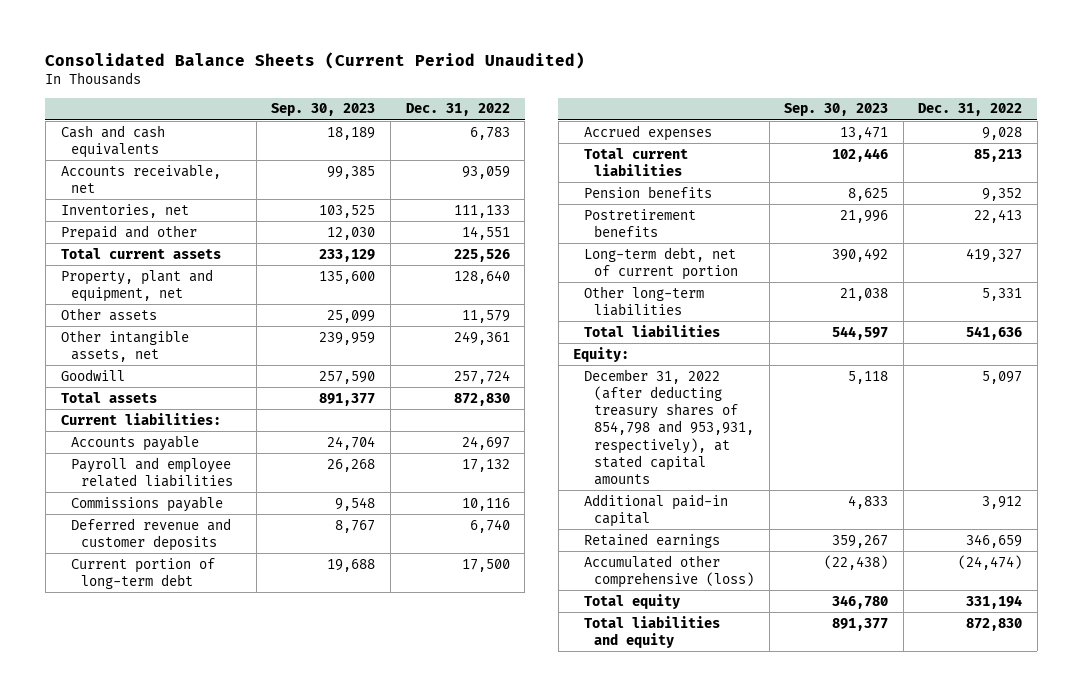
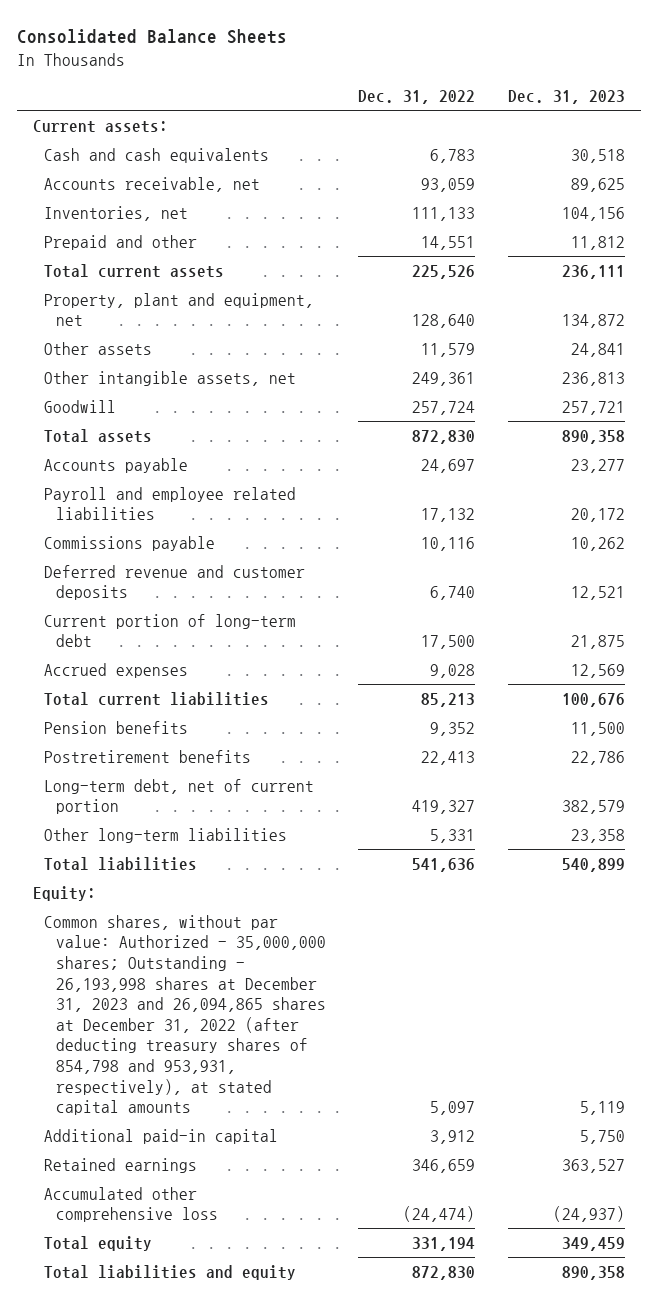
[45,52,586,70] Consolidated Balance Sheets (Current Period Unaudited) -> [16,29,287,45] Consolidated Balance Sheets
[271,103,376,117] Sep. 30, 2023 -> none
none -> [507,90,625,105] Dec. 31, 2023
none -> [32,119,168,133] Current assets:
[60,412,221,425] Current liabilities: -> none
[583,368,754,486] December 31, 2022 (after deducting treasury shares of 854,798 and 953,931, respectively), at stated capital amounts -> [44,914,327,1116] Common shares, without par value: Authorized - 35,000,000 shares; Outstanding - 26,193,998 shares at December 31, 2023 and 26,094,865 shares at December 31, 2022 (after deducting treasury shares of 854,798 and 953,931, respectively), at stated capital amounts
[583,554,754,588] Accumulated other comprehensive (loss) -> [44,1186,219,1223] Accumulated other comprehensive loss

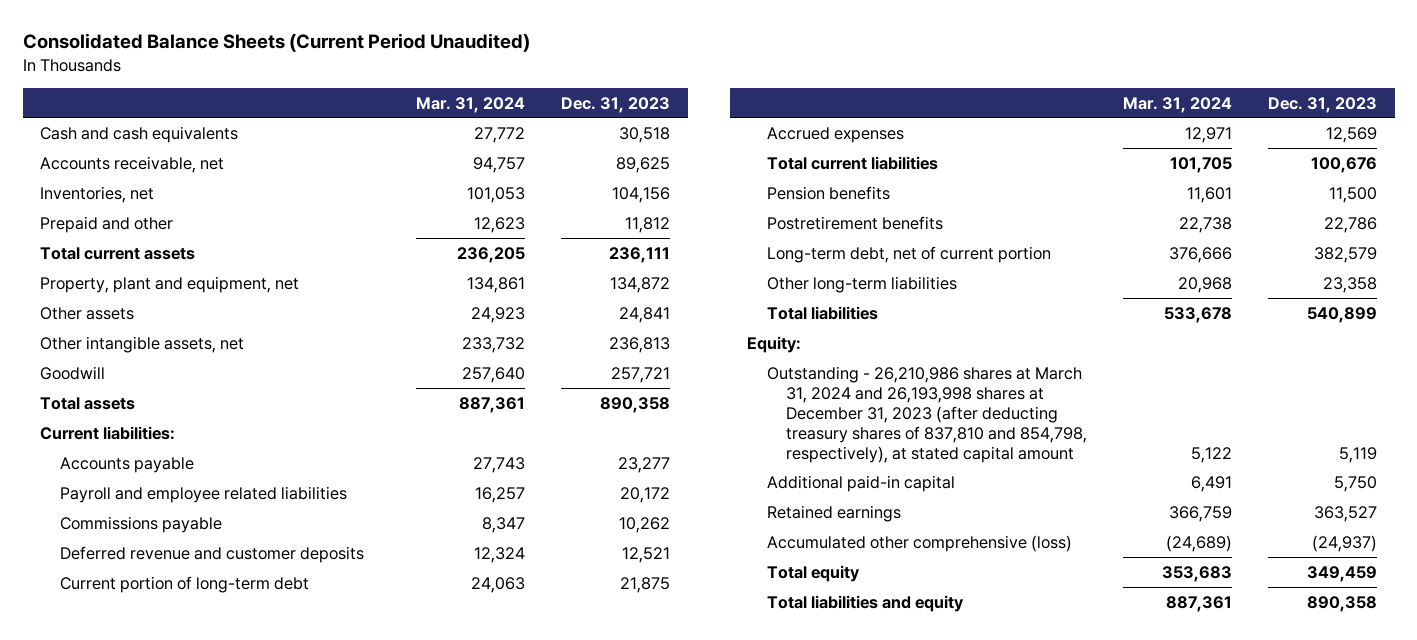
[16,29,287,45] Consolidated Balance Sheets -> [22,33,530,53] Consolidated Balance Sheets (Current Period Unaudited)
[358,90,476,105] Dec. 31, 2022 -> none
none -> [416,96,526,113] Mar. 31, 2024
[32,119,168,133] Current assets: -> none
none -> [40,425,176,440] Current liabilities:
[44,914,327,1116] Common shares, without par value: Authorized - 35,000,000 shares; Outstanding - 26,193,998 shares at December 31, 2023 and 26,094,865 shares at December 31, 2022 (after deducting treasury shares of 854,798 and 953,931, respectively), at stated capital amounts -> [766,365,1088,463] Outstanding - 26,210,986 shares at March 31, 2024 and 26,193,998 shares at December 31, 2023 (after deducting treasury shares of 837,810 and 854,798, respectively), at stated capital amount
[44,1186,219,1223] Accumulated other comprehensive loss -> [766,534,1072,552] Accumulated other comprehensive (loss)

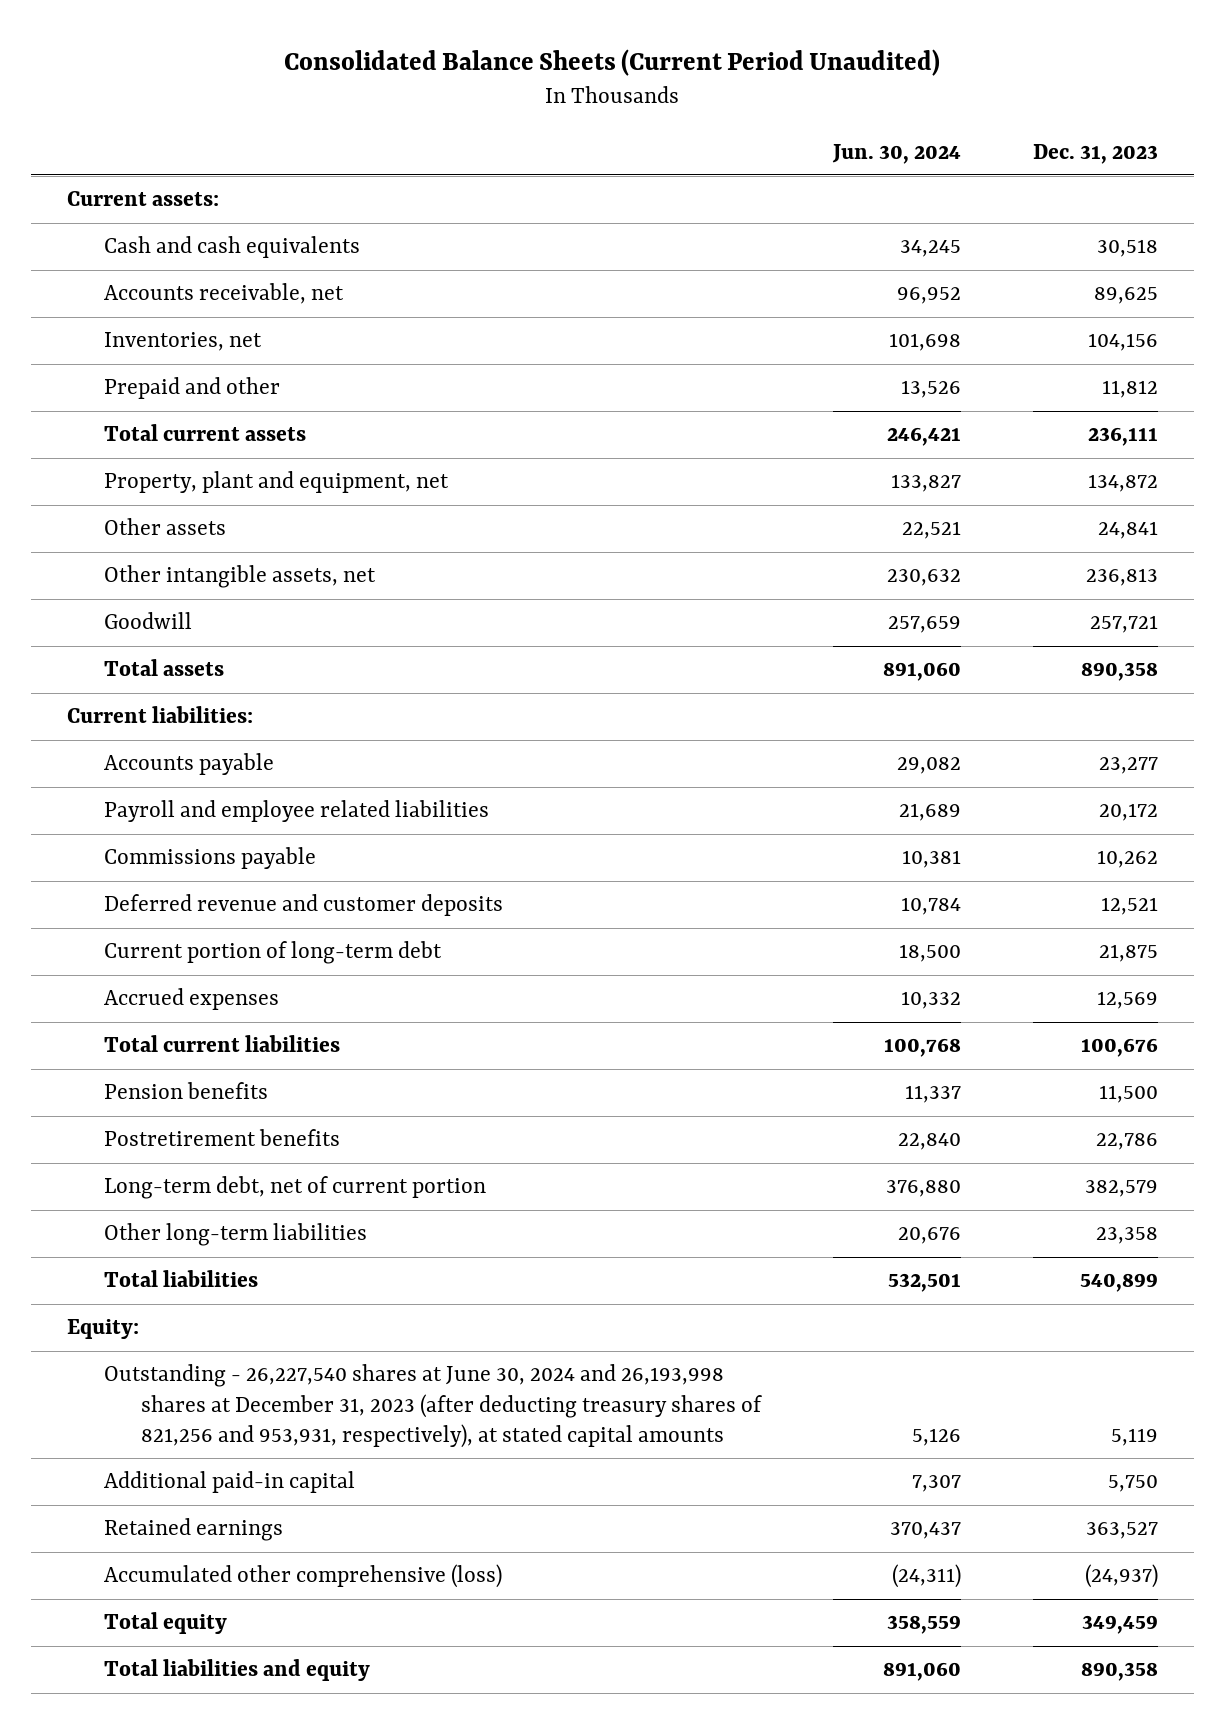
[416,96,526,113] Mar. 31, 2024 -> none
none -> [831,143,961,164] Jun. 30, 2024
none -> [66,191,219,207] Current assets:
[766,365,1088,463] Outstanding - 26,210,986 shares at March 31, 2024 and 26,193,998 shares at December 31, 2023 (after deducting treasury shares of 837,810 and 854,798, respectively), at stated capital amount -> [103,1364,762,1448] Outstanding - 26,227,540 shares at June 30, 2024 and 26,193,998 shares at December 31, 2023 (after deducting treasury shares of 821,256 and 953,931, respectively), at stated capital amounts

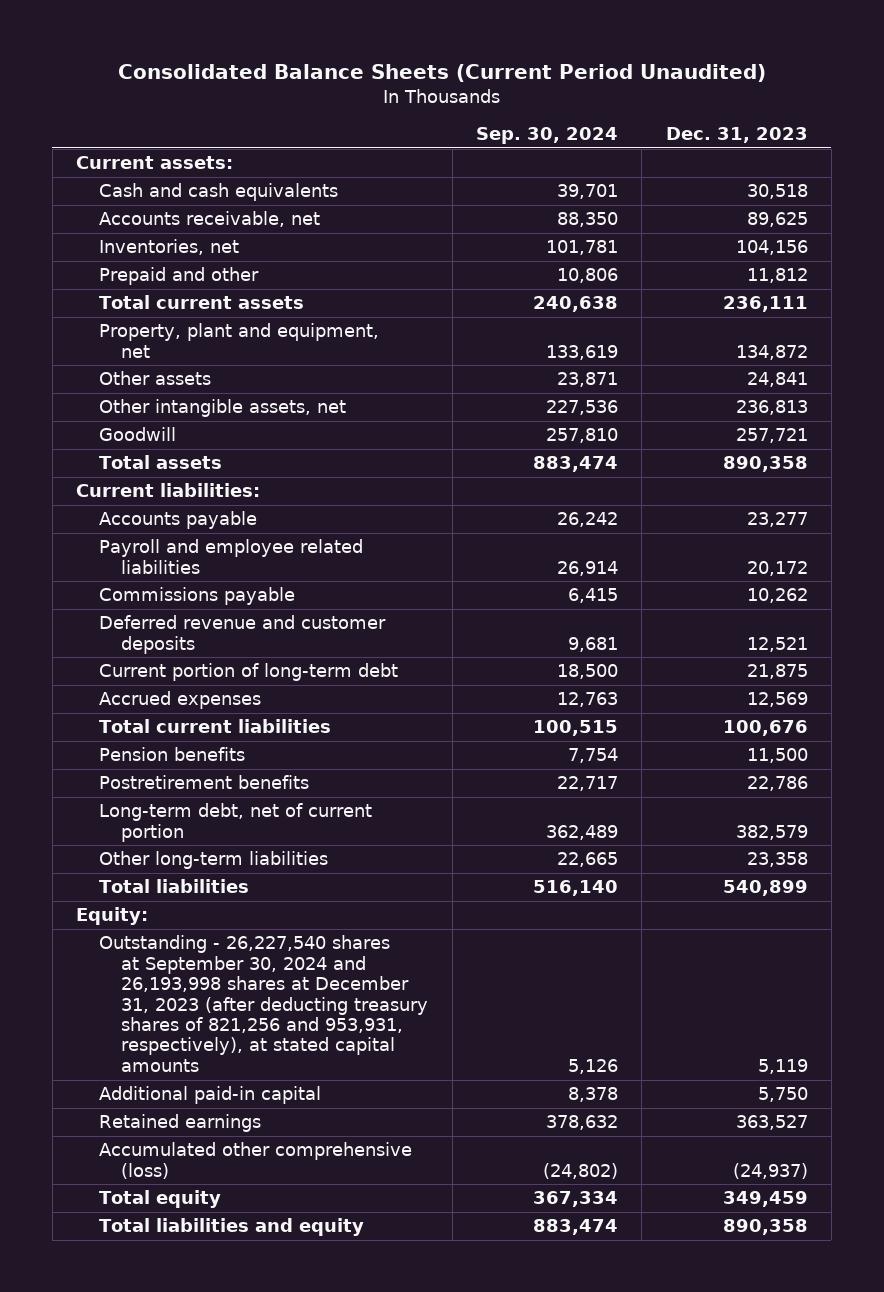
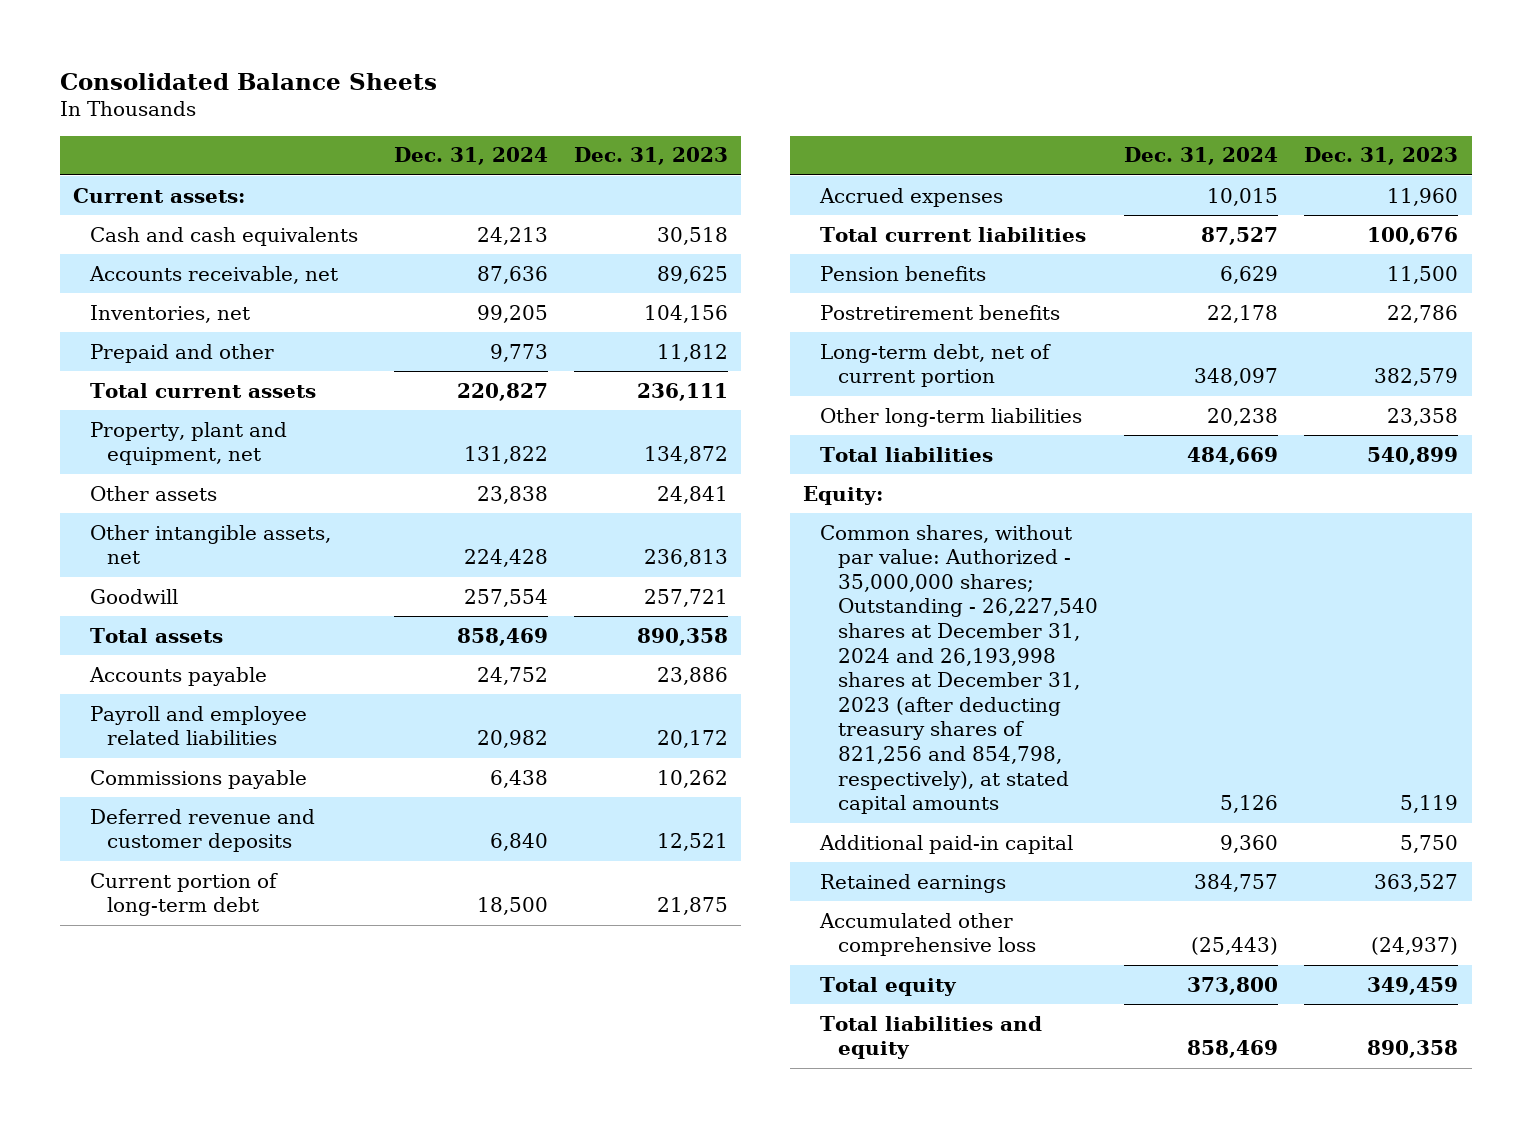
[117,64,766,83] Consolidated Balance Sheets (Current Period Unaudited) -> [59,72,437,90] Consolidated Balance Sheets
[475,127,618,145] Sep. 30, 2024 -> none
none -> [393,147,548,166] Dec. 31, 2024
[76,483,261,498] Current liabilities: -> none
[746,512,808,528] 23,277 -> [657,666,729,685] 23,886
[746,692,808,708] 12,569 -> [1387,187,1459,206] 11,960
[98,935,429,1072] Outstanding - 26,227,540 shares at September 30, 2024 and 26,193,998 shares at December 31, 2023 (after deducting treasury shares of 821,256 and 953,931, respectively), at stated capital amounts -> [820,524,1098,815] Common shares, without par value: Authorized - 35,000,000 shares; Outstanding - 26,227,540 shares at December 31, 2024 and 26,193,998 shares at December 31, 2023 (after deducting treasury shares of 821,256 and 854,798, respectively), at stated capital amounts
[98,1142,412,1179] Accumulated other comprehensive (loss) -> [819,912,1036,957] Accumulated other comprehensive loss

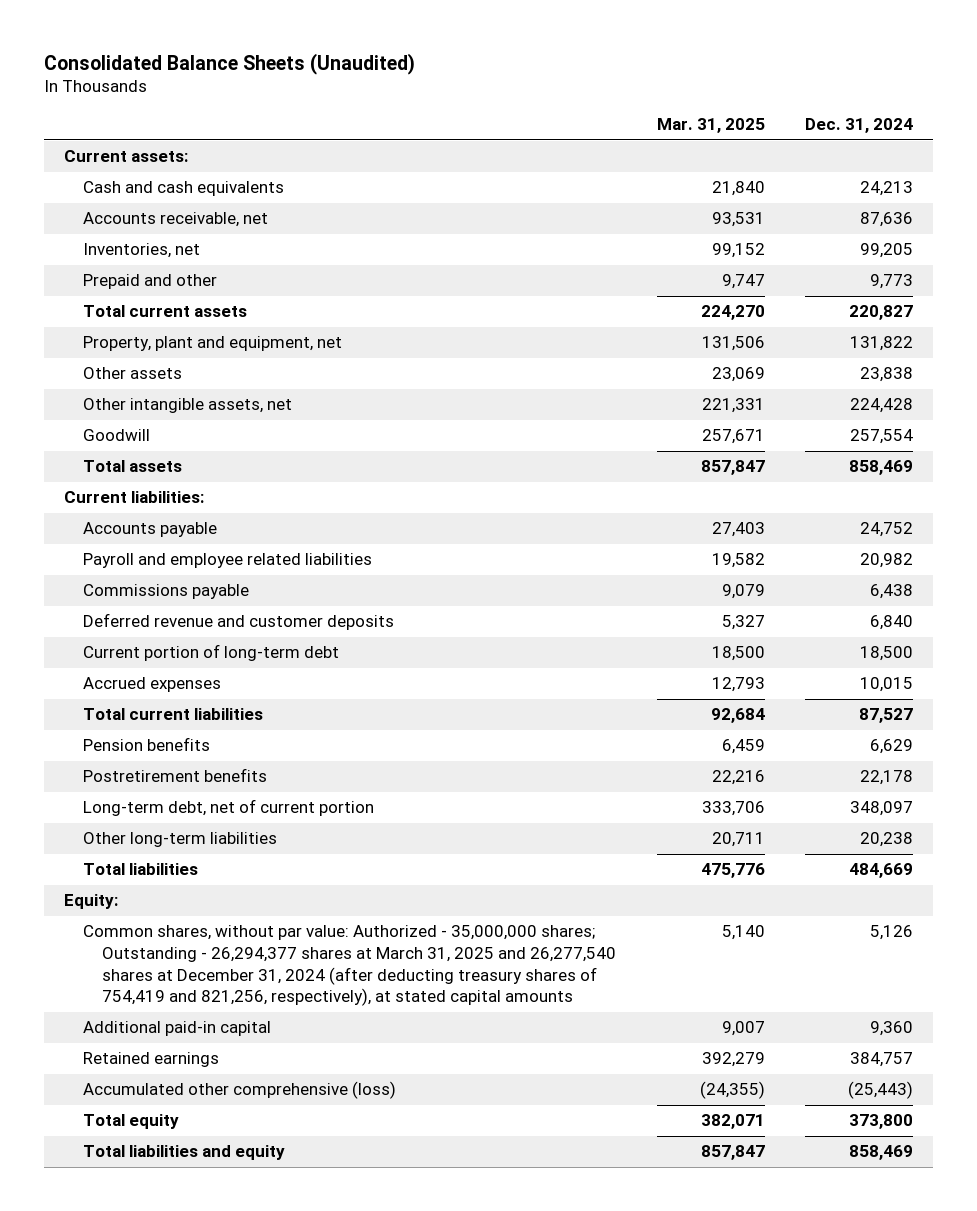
[59,72,437,90] Consolidated Balance Sheets -> [43,52,415,75] Consolidated Balance Sheets (Unaudited)
[574,147,729,166] Dec. 31, 2023 -> none
none -> [656,118,765,134] Mar. 31, 2025
none -> [63,491,204,504] Current liabilities:
[820,524,1098,815] Common shares, without par value: Authorized - 35,000,000 shares; Outstanding - 26,227,540 shares at December 31, 2024 and 26,193,998 shares at December 31, 2023 (after deducting treasury shares of 821,256 and 854,798, respectively), at stated capital amounts -> [83,925,617,1007] Common shares, without par value: Authorized - 35,000,000 shares; Outstanding - 26,294,377 shares at March 31, 2025 and 26,277,540 shares at December 31, 2024 (after deducting treasury shares of 754,419 and 821,256, respectively), at stated capital amounts
[819,912,1036,957] Accumulated other comprehensive loss -> [83,1081,397,1100] Accumulated other comprehensive (loss)

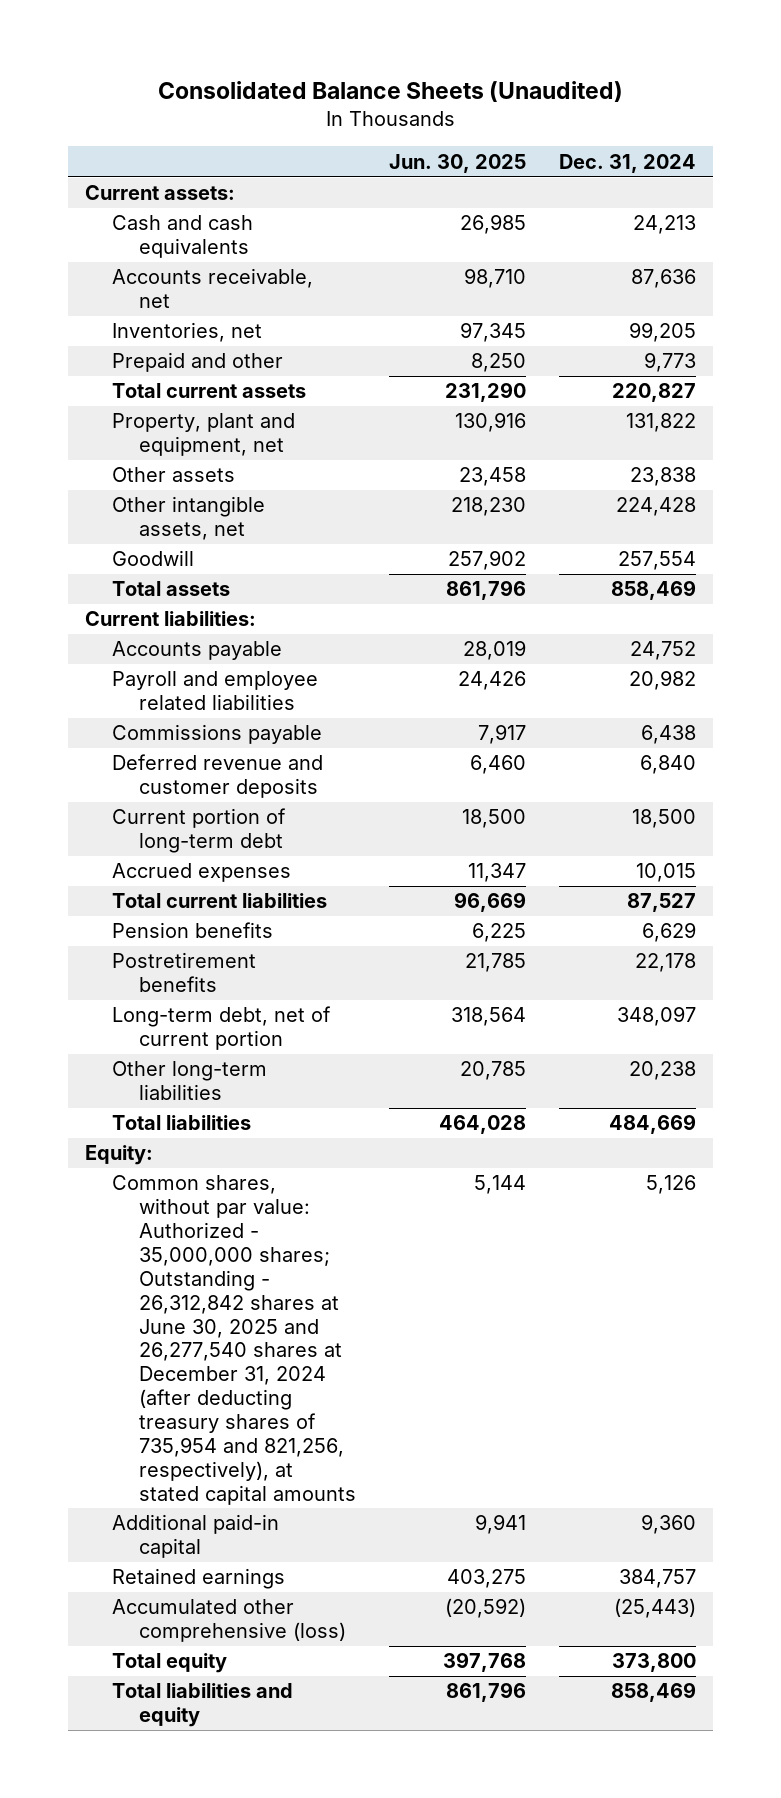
[656,118,765,134] Mar. 31, 2025 -> none
none -> [388,153,526,173] Jun. 30, 2025
[83,925,617,1007] Common shares, without par value: Authorized - 35,000,000 shares; Outstanding - 26,294,377 shares at March 31, 2025 and 26,277,540 shares at December 31, 2024 (after deducting treasury shares of 754,419 and 821,256, respectively), at stated capital amounts -> [111,1175,356,1505] Common shares, without par value: Authorized - 35,000,000 shares; Outstanding - 26,312,842 shares at June 30, 2025 and 26,277,540 shares at December 31, 2024 (after deducting treasury shares of 735,954 and 821,256, respectively), at stated capital amounts

